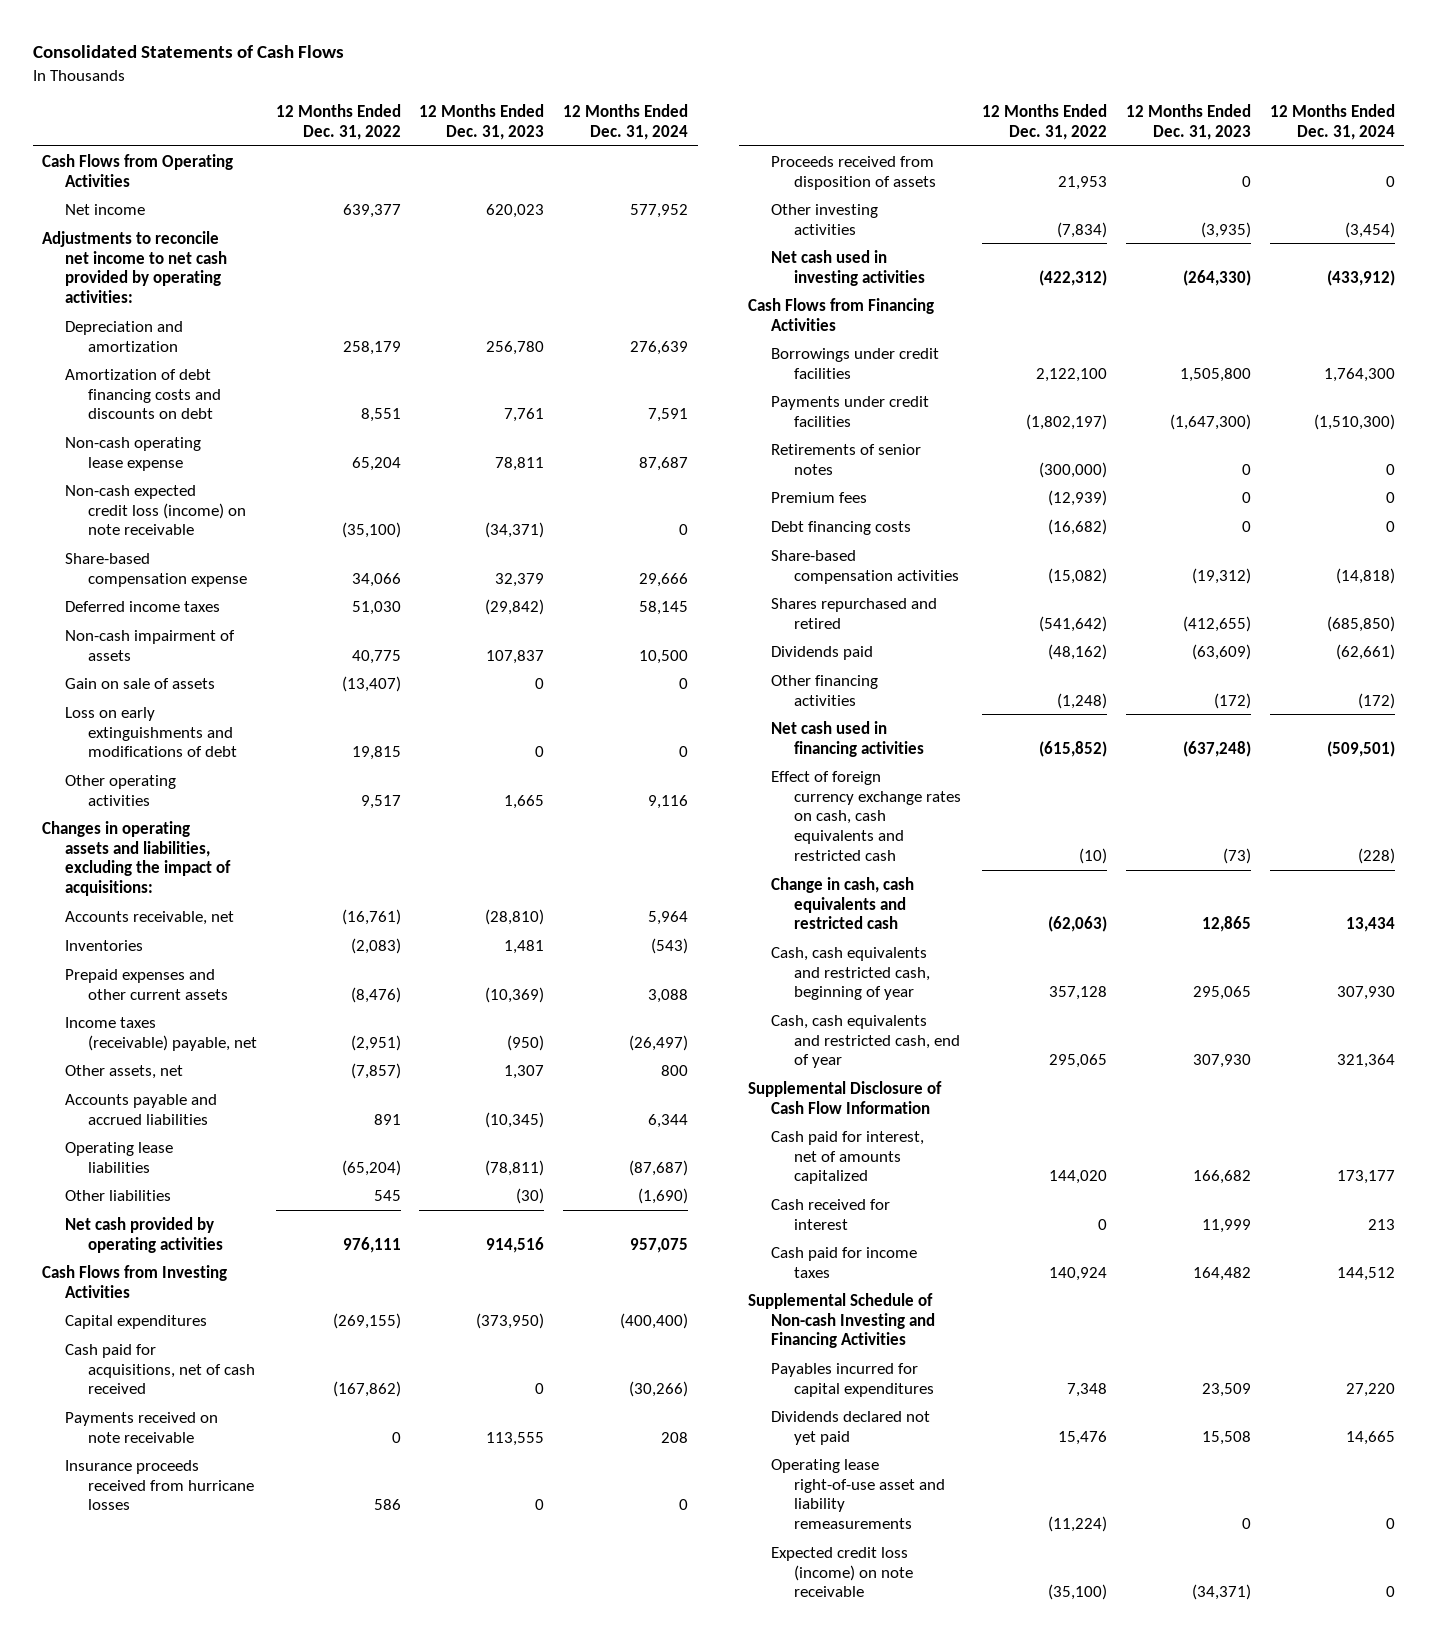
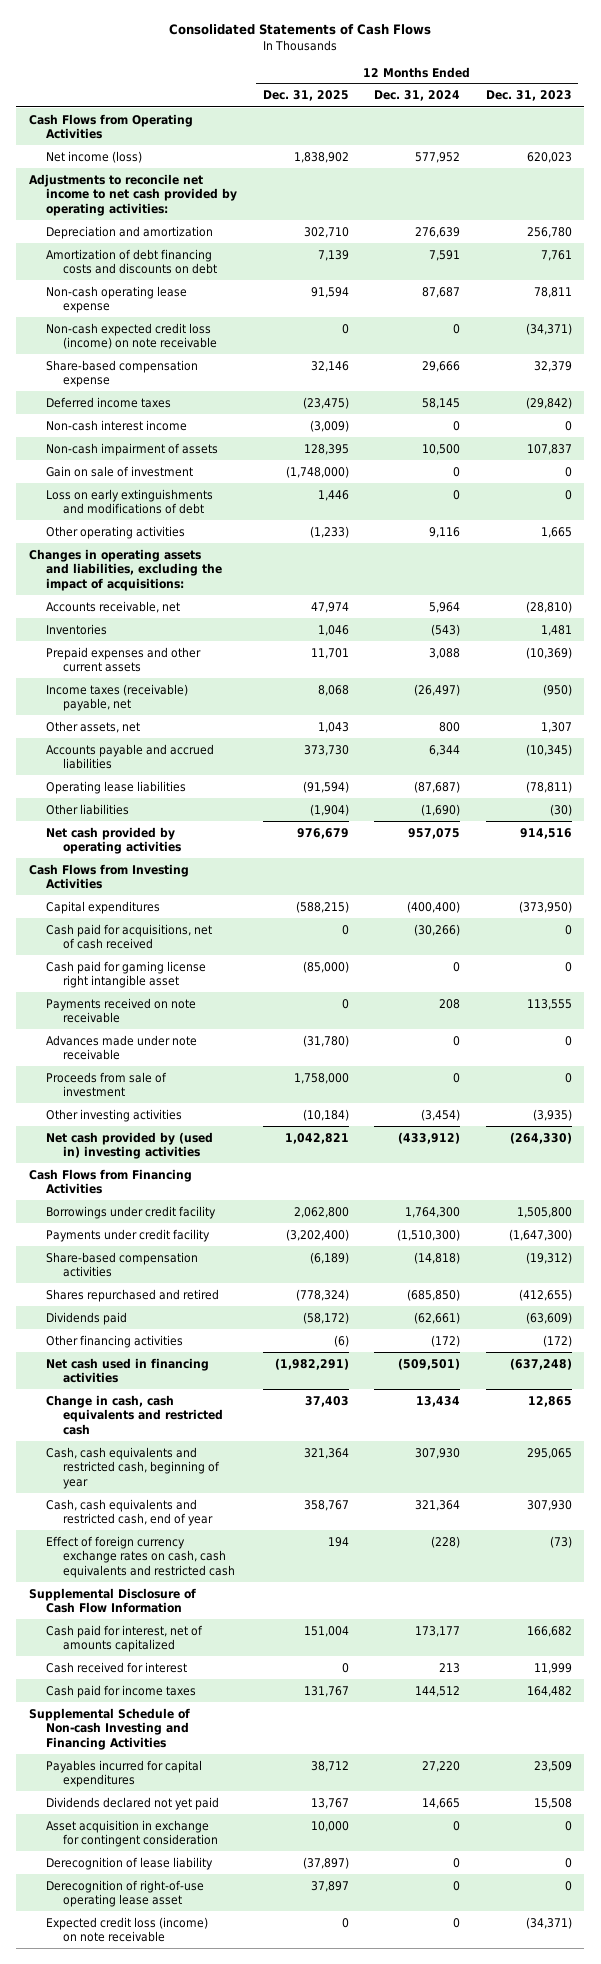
[275,103,401,140] 12 Months Ended Dec. 31, 2022 -> none
none -> [262,90,349,102] Dec. 31, 2025
[64,203,145,215] Net income -> [46,150,143,163] Net income (loss)
none -> [46,419,188,431] Non-cash interest income
[64,677,215,689] Gain on sale of assets -> [46,465,194,477] Gain on sale of investment
none -> [46,960,207,989] Cash paid for gaming license right intangible asset
[64,1459,254,1511] Insurance proceeds received from hurricane losses -> none
[771,155,937,190] Proceeds received from disposition of assets -> none
none -> [46,1034,198,1061] Advances made under note receivable
none -> [46,1071,168,1098] Proceeds from sale of investment
[771,249,926,286] Net cash used in investing activities -> [46,1131,214,1160] Net cash provided by (used in) investing activities
[771,443,922,475] Retirements of senior notes -> none
[771,491,868,503] Premium fees -> none
[771,520,912,535] Debt financing costs -> none
[771,347,940,379] Borrowings under credit facilities -> [46,1205,217,1219] Borrowings under credit facility
[771,395,930,427] Payments under credit facilities -> [46,1228,211,1242] Payments under credit facility
[771,770,962,862] Effect of foreign currency exchange rates on cash, cash equivalents and restricted cash -> [46,1535,236,1578] Effect of foreign currency exchange rates on cash, cash equivalents and restricted cash
none -> [46,1819,219,1848] Asset acquisition in exchange for contingent consideration
none -> [46,1856,214,1870] Derecognition of lease liability
[771,1458,946,1530] Operating lease right-of-use asset and liability remeasurements -> [46,1879,205,1908] Derecognition of right-of-use operating lease asset

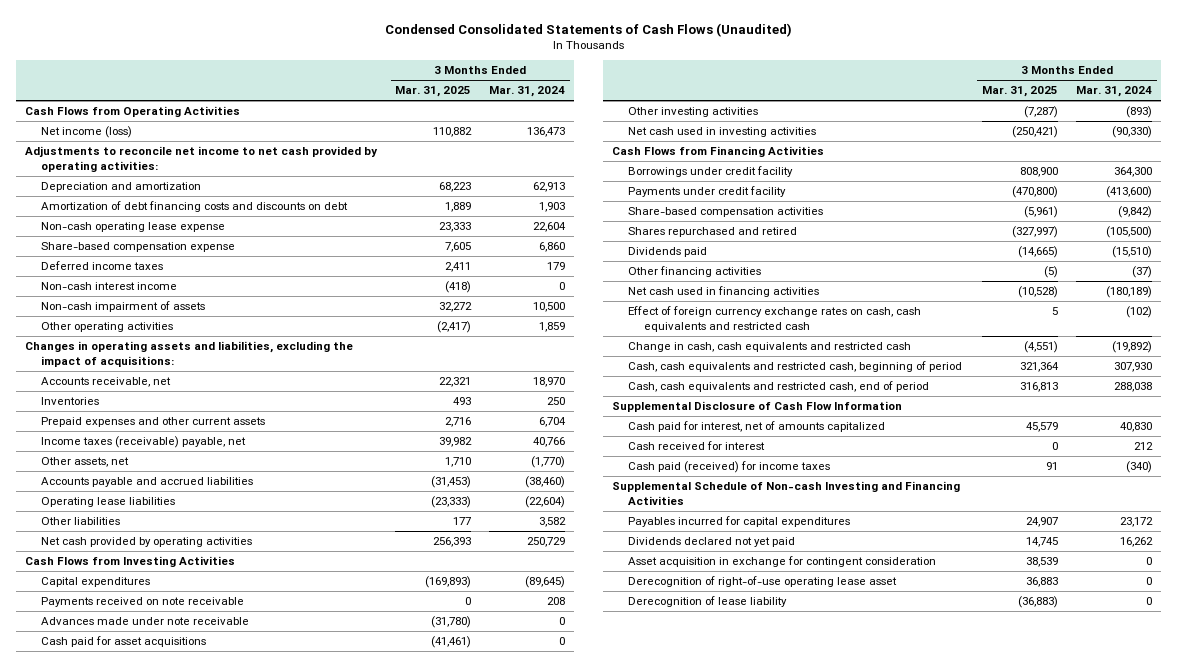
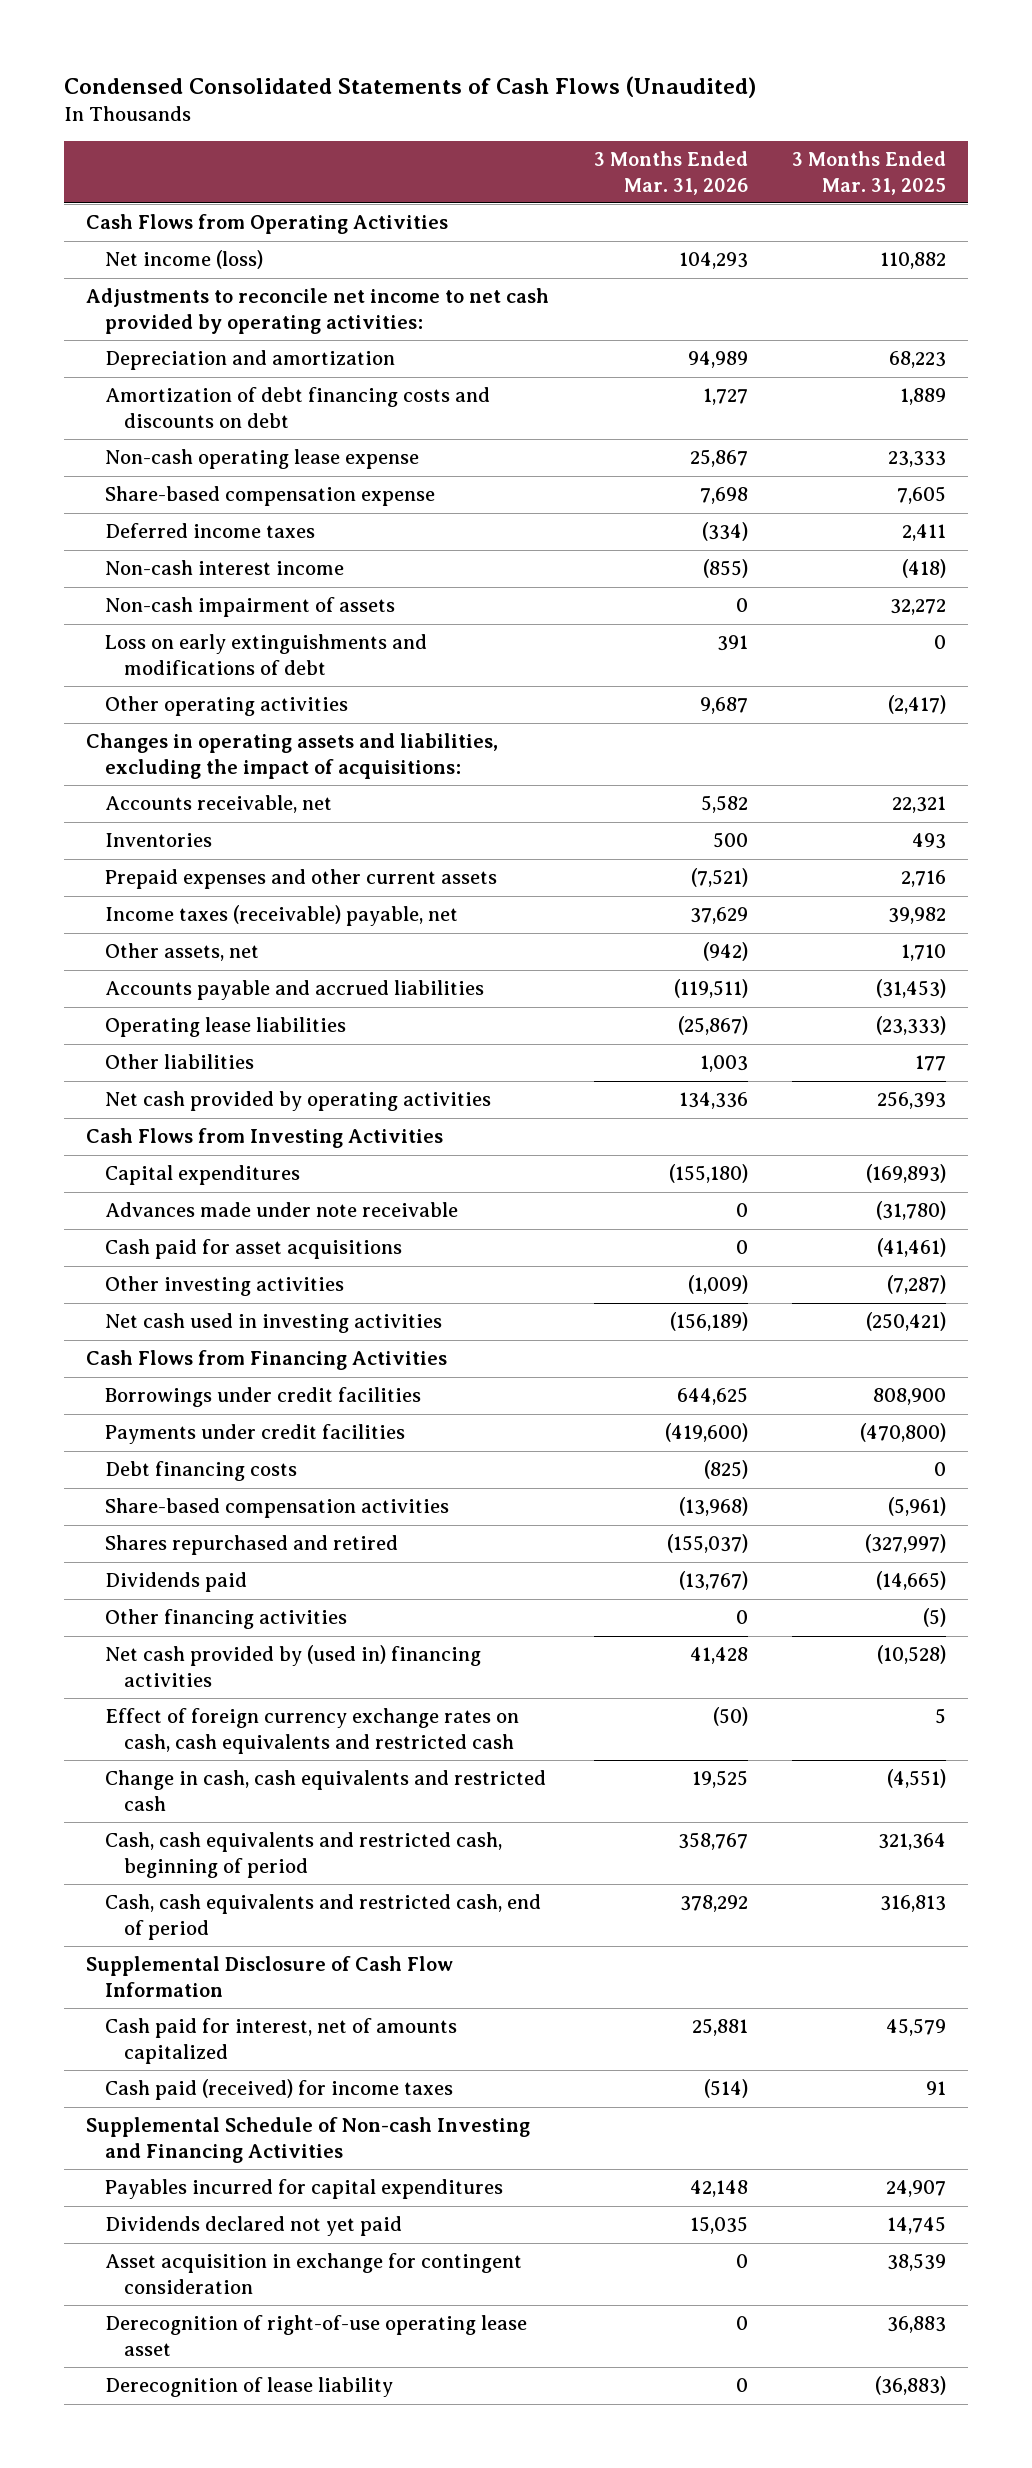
[489,86,566,98] Mar. 31, 2024 -> none
none -> [593,151,748,195] 3 Months Ended Mar. 31, 2026
none -> [105,634,428,675] Loss on early extinguishments and modifications of debt
[41,597,245,608] Payments received on note receivable -> none
[628,166,794,178] Borrowings under credit facility -> [105,1387,422,1408] Borrowings under credit facilities
[628,186,787,198] Payments under credit facility -> [105,1424,406,1445] Payments under credit facilities
none -> [105,1461,298,1482] Debt financing costs
[628,286,820,298] Net cash used in financing activities -> [105,1645,482,1687] Net cash provided by (used in) financing activities
[628,441,766,451] Cash received for interest -> none

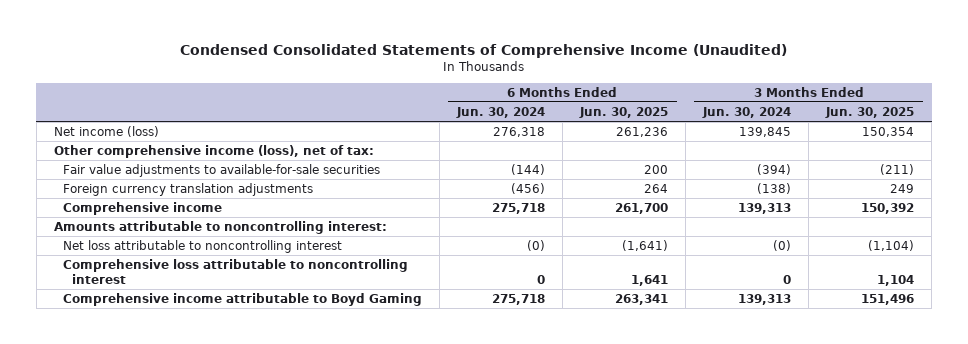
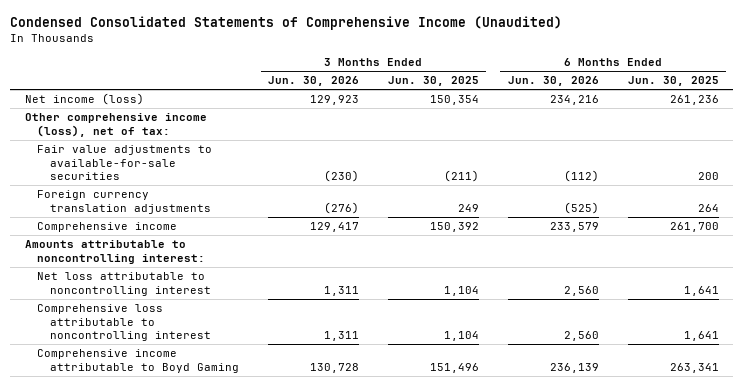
[455,106,545,118] Jun. 30, 2024 -> none
[702,106,792,118] Jun. 30, 2024 -> none
none -> [267,76,359,87] Jun. 30, 2026
none -> [507,76,599,87] Jun. 30, 2026
[621,239,668,251] (1,641) -> [683,285,719,296] 1,641
[868,239,915,251] (1,104) -> [443,285,479,296] 1,104

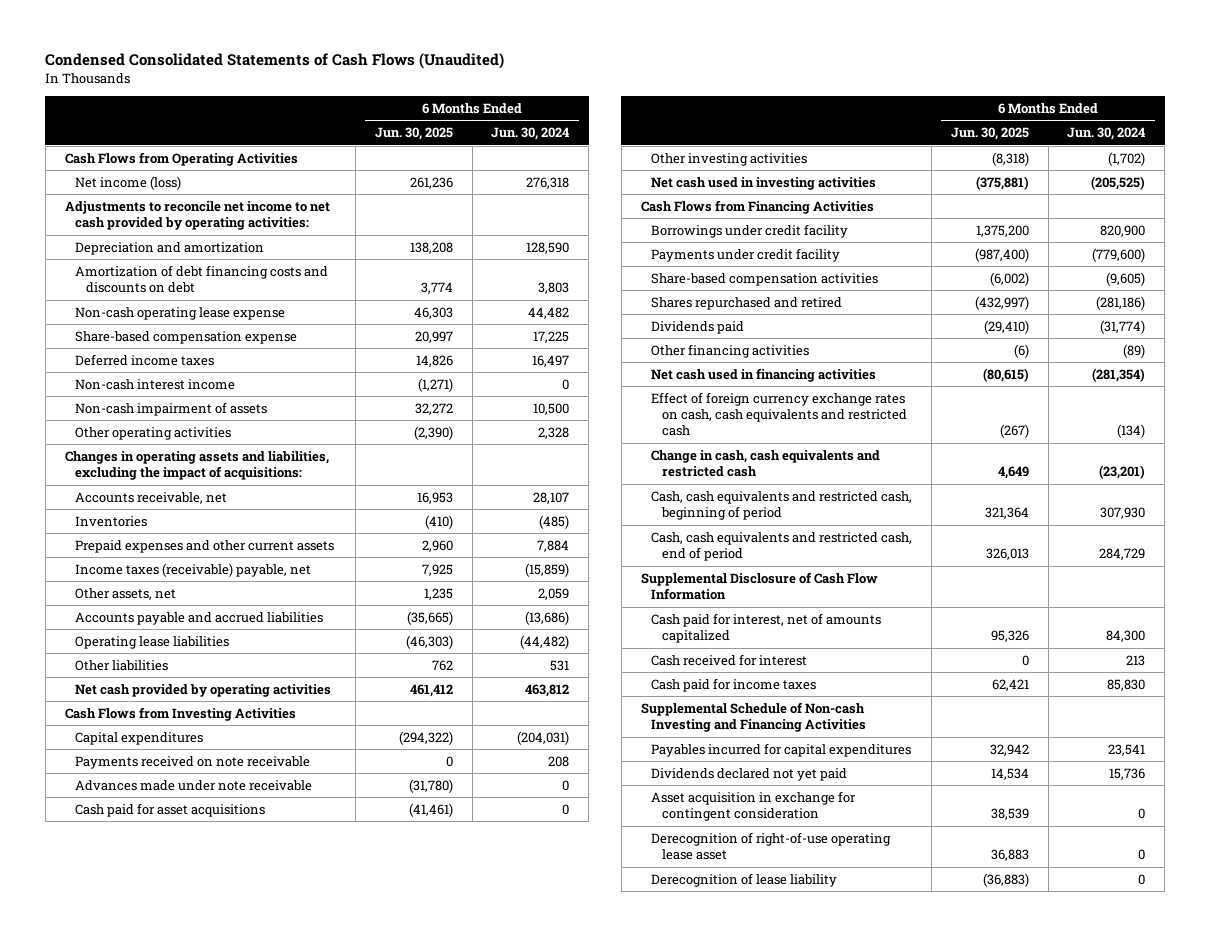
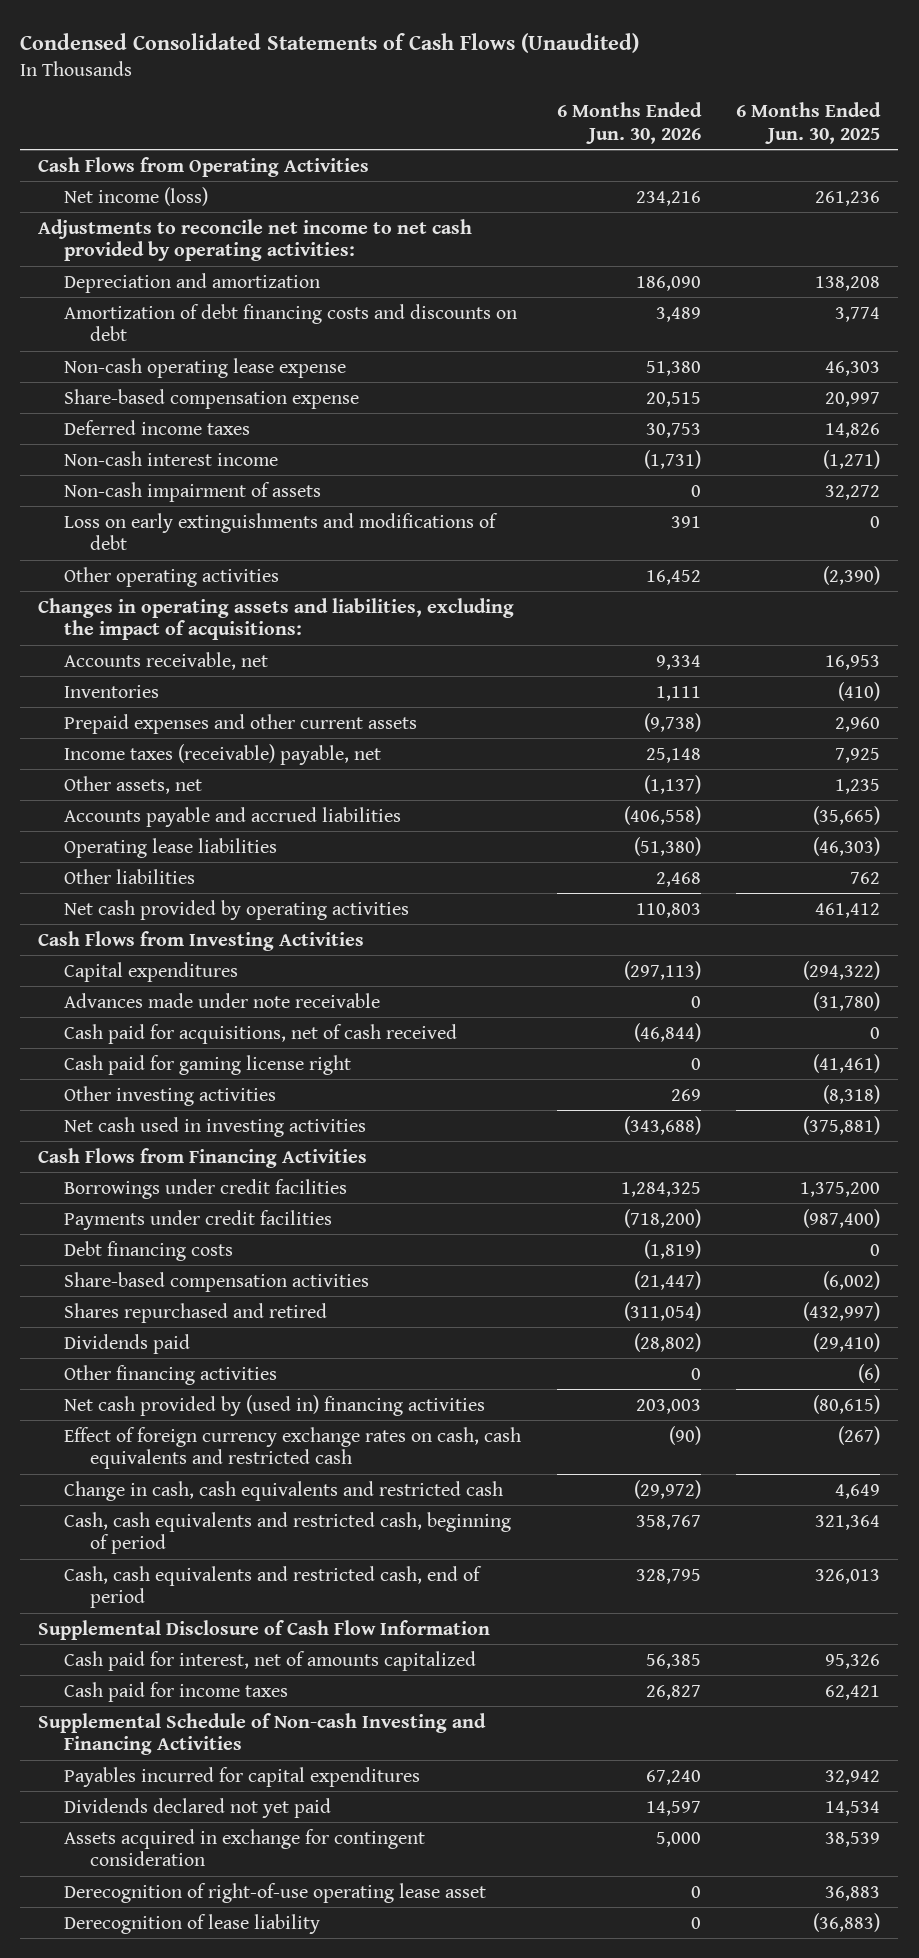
[491,127,570,141] Jun. 30, 2024 -> none
none -> [556,102,702,144] 6 Months Ended Jun. 30, 2026
none -> [64,512,499,551] Loss on early extinguishments and modifications of debt
[75,755,311,769] Payments received on note receivable -> none
none -> [64,1023,458,1044] Cash paid for acquisitions, net of cash received
[75,802,266,817] Cash paid for asset acquisitions -> [64,1054,352,1075] Cash paid for gaming license right
[651,223,849,238] Borrowings under credit facility -> [64,1178,348,1199] Borrowings under credit facilities
[651,247,841,262] Payments under credit facility -> [64,1209,333,1230] Payments under credit facilities
none -> [64,1240,234,1261] Debt financing costs
[651,367,877,382] Net cash used in financing activities -> [64,1394,486,1416] Net cash provided by (used in) financing activities
[651,653,808,666] Cash received for interest -> none
[651,790,857,822] Asset acquisition in exchange for contingent consideration -> [64,1828,426,1867] Assets acquired in exchange for contingent consideration

